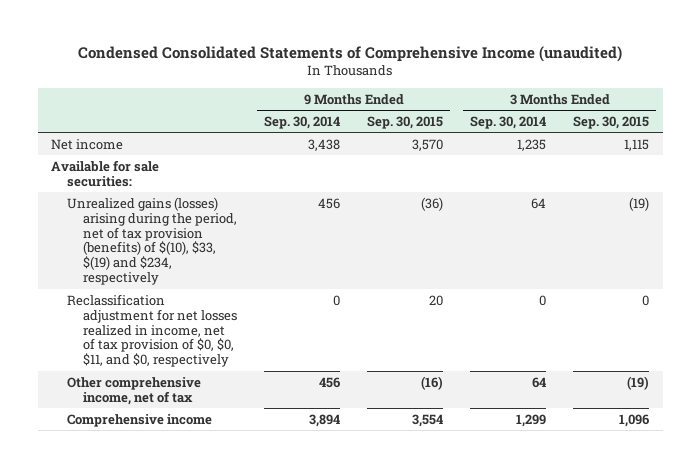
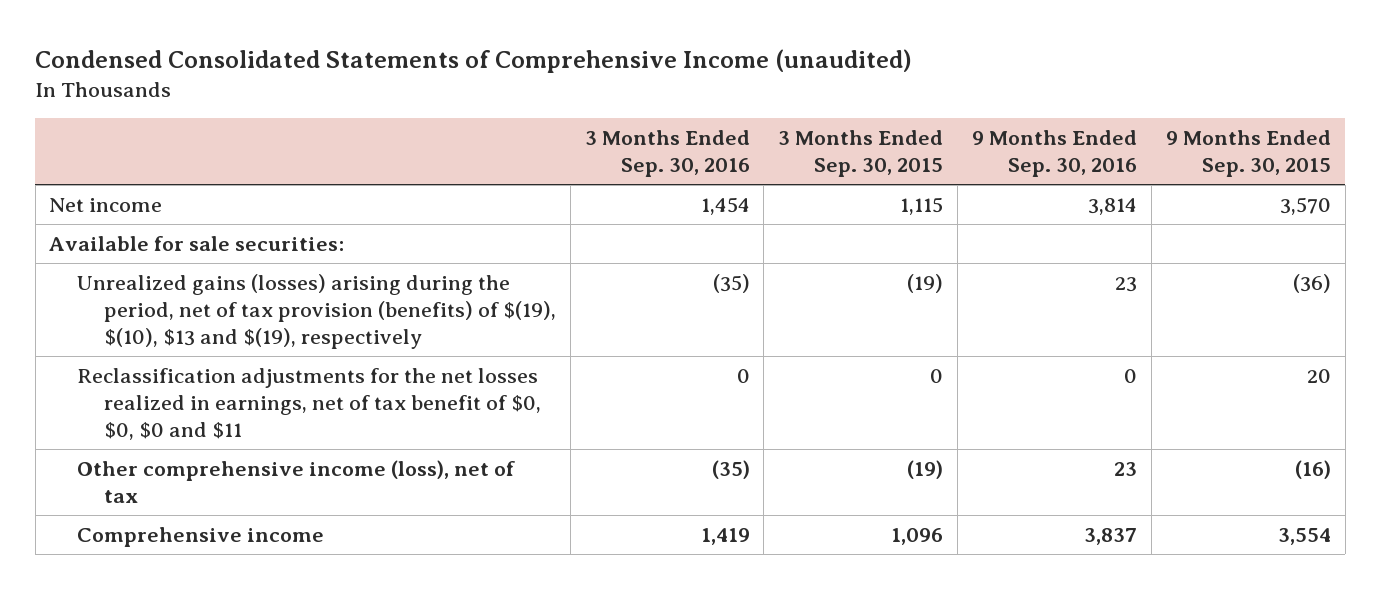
[264,115,341,129] Sep. 30, 2014 -> none
[470,115,547,129] Sep. 30, 2014 -> none
none -> [584,129,750,178] 3 Months Ended Sep. 30, 2016
none -> [972,129,1138,178] 9 Months Ended Sep. 30, 2016
[67,196,238,286] Unrealized gains (losses) arising during the period, net of tax provision (benefits) of $(10), $33, $(19) and $234, respectively -> [76,273,556,349] Unrealized gains (losses) arising during the period, net of tax provision (benefits) of $(19), $(10), $13 and $(19), respectively
[67,293,238,368] Reclassification adjustment for net losses realized in income, net of tax provision of $0, $0, $11, and $0, respectively -> [76,367,541,440] Reclassification adjustments for the net losses realized in earnings, net of tax benefit of $0, $0, $0 and $11
[67,376,202,405] Other comprehensive income, net of tax -> [76,459,515,503] Other comprehensive income (loss), net of tax

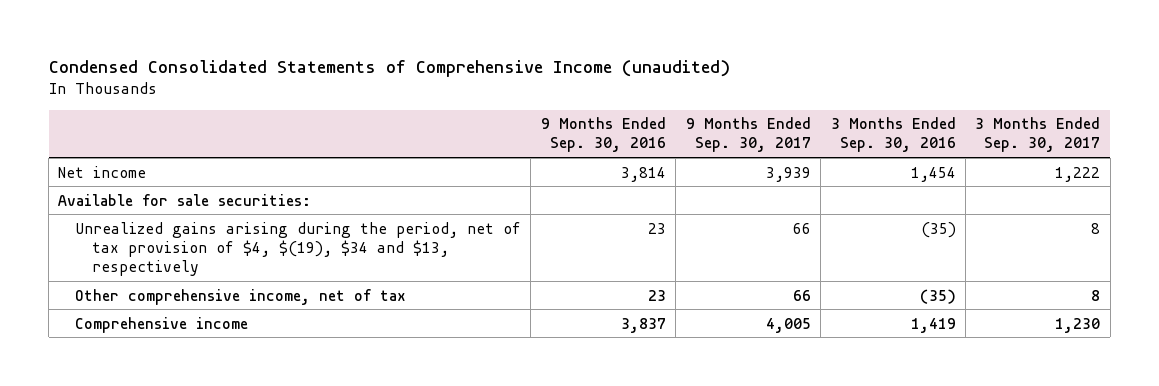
[778,129,944,178] 3 Months Ended Sep. 30, 2015 -> none
[1165,129,1331,178] 9 Months Ended Sep. 30, 2015 -> none
none -> [685,117,811,153] 9 Months Ended Sep. 30, 2017
none -> [975,117,1101,153] 3 Months Ended Sep. 30, 2017
[76,367,541,440] Reclassification adjustments for the net losses realized in earnings, net of tax benefit of $0, $0, $0 and $11 -> none
[76,273,556,349] Unrealized gains (losses) arising during the period, net of tax provision (benefits) of $(19), $(10), $13 and $(19), respectively -> [75,221,522,276] Unrealized gains arising during the period, net of tax provision of $4, $(19), $34 and $13, respectively
[76,459,515,503] Other comprehensive income (loss), net of tax -> [75,288,407,305] Other comprehensive income, net of tax

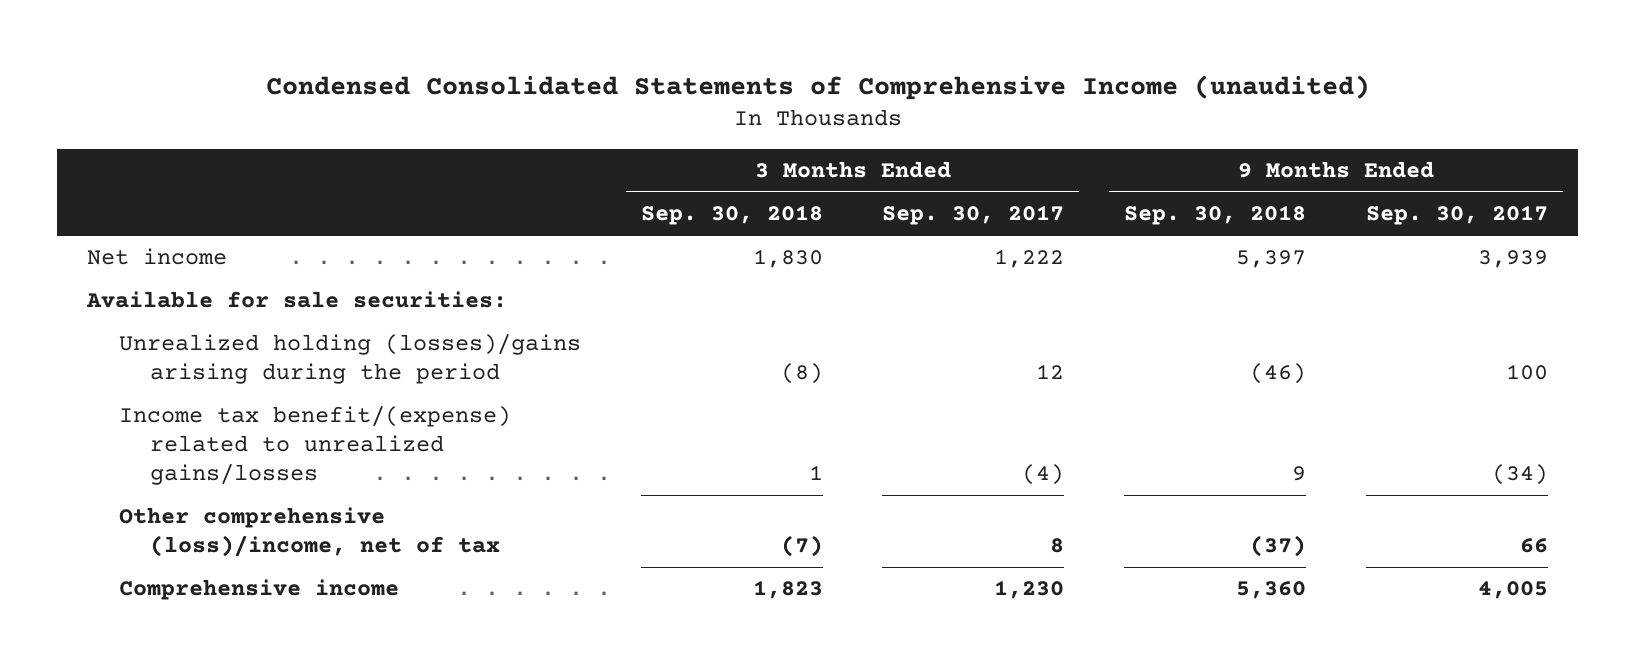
[540,117,666,153] 9 Months Ended Sep. 30, 2016 -> none
[830,117,956,153] 3 Months Ended Sep. 30, 2016 -> none
none -> [640,205,823,226] Sep. 30, 2018
none -> [1124,205,1307,226] Sep. 30, 2018
[75,221,522,276] Unrealized gains arising during the period, net of tax provision of $4, $(19), $34 and $13, respectively -> none
none -> [118,334,581,385] Unrealized holding (losses)/gains arising during the period
none -> [118,406,511,486] Income tax benefit/(expense) related to unrealized gains/losses
[75,288,407,305] Other comprehensive income, net of tax -> [118,507,501,558] Other comprehensive (loss)/income, net of tax

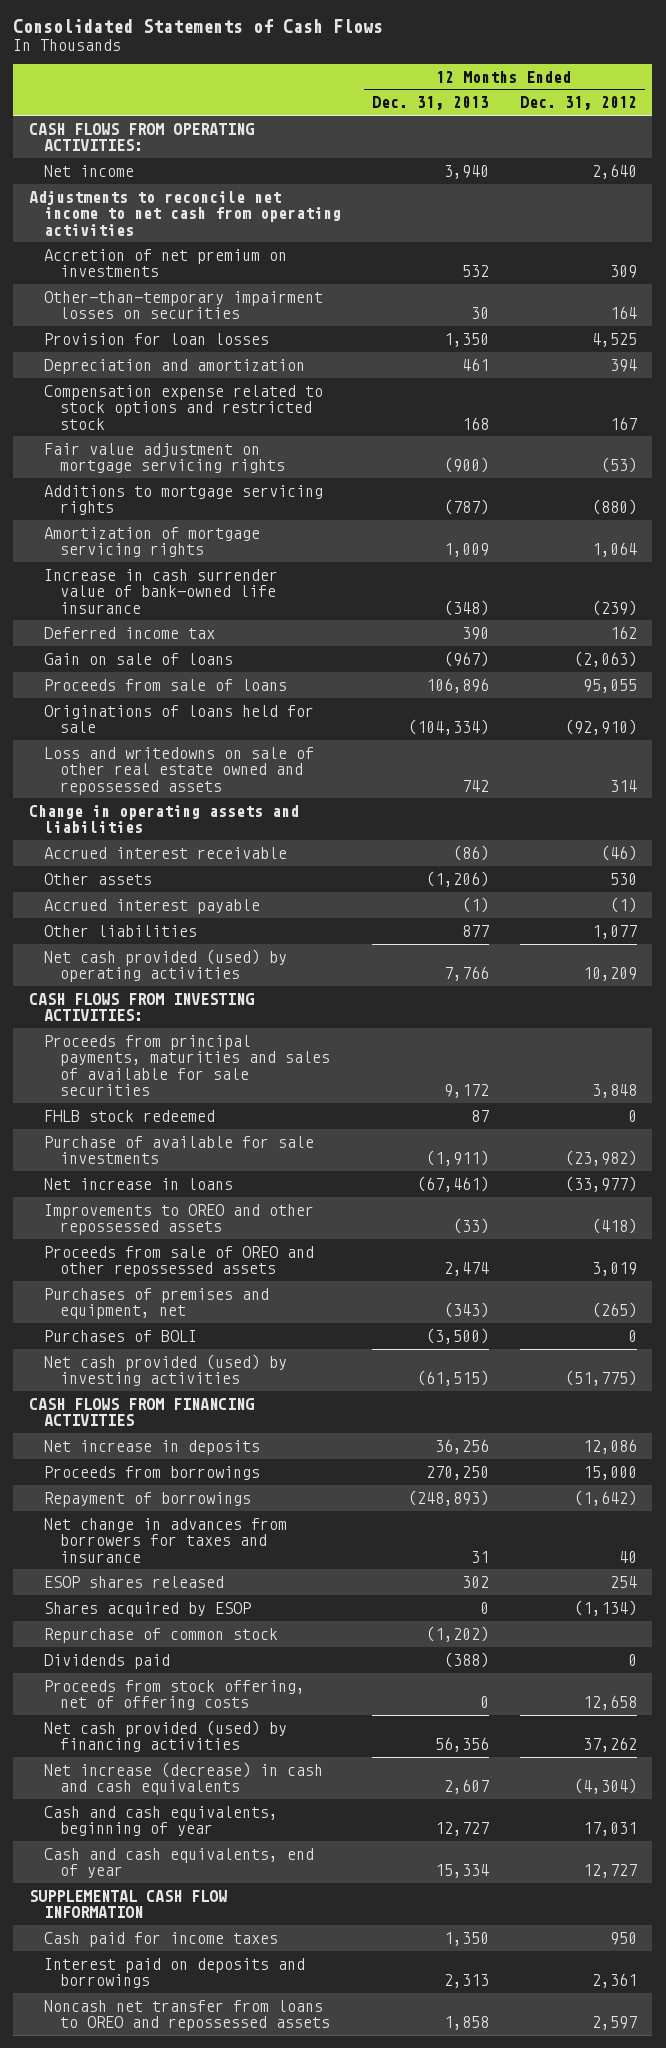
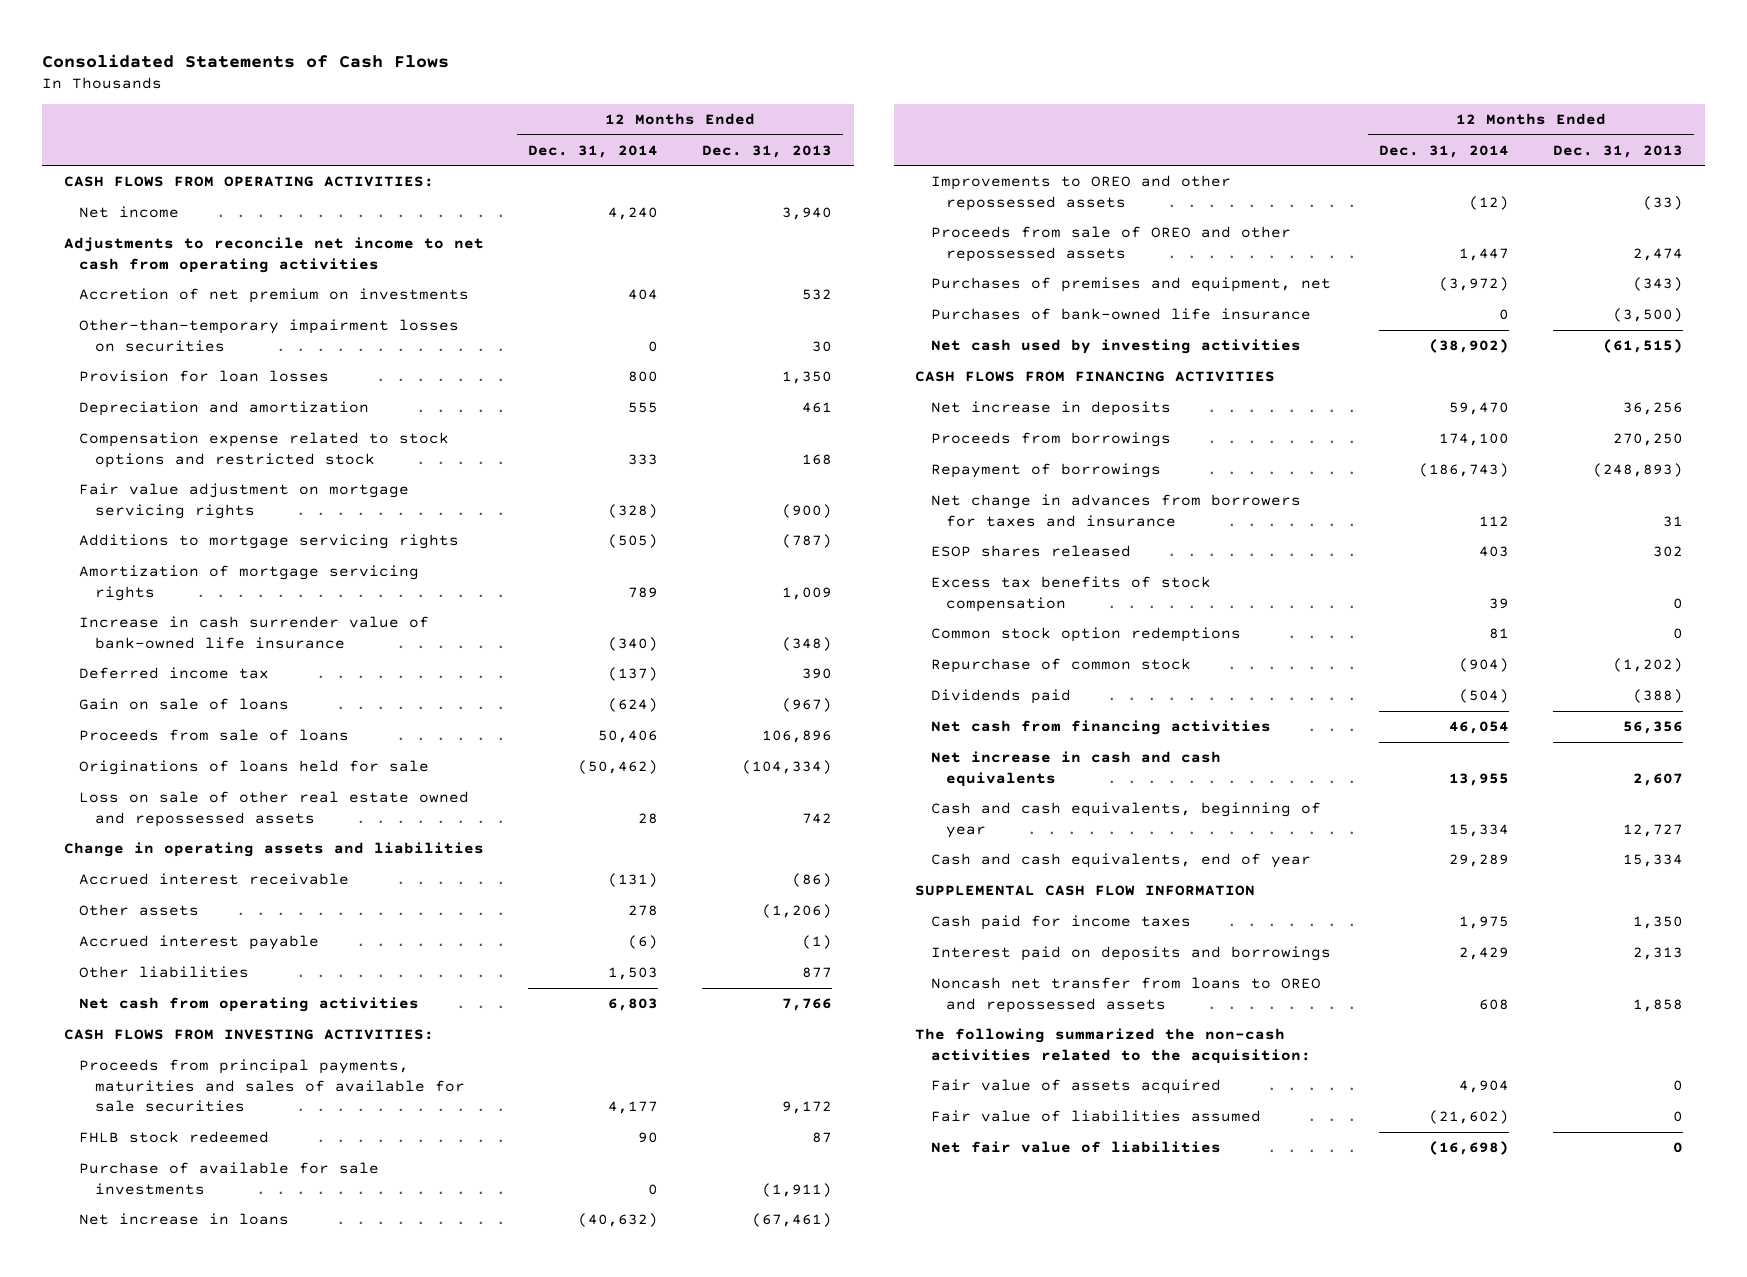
[519,96,637,111] Dec. 31, 2012 -> none
none -> [527,144,658,158] Dec. 31, 2014
[44,746,315,795] Loss and writedowns on sale of other real estate owned and repossessed assets -> [79,791,470,827] Loss on sale of other real estate owned and repossessed assets
[44,948,288,983] Net cash provided (used) by operating activities -> [79,997,420,1013] Net cash from operating activities
[44,1329,198,1342] Purchases of BOLI -> [930,308,1311,321] Purchases of bank-owned life insurance
[44,1353,288,1387] Net cash provided (used) by investing activities -> [930,339,1301,355] Net cash used by investing activities
[44,1601,252,1617] Shares acquired by ESOP -> none
none -> [930,576,1211,612] Excess tax benefits of stock compensation
none -> [930,627,1241,643] Common stock option redemptions
[44,1679,306,1711] Proceeds from stock offering, net of offering costs -> none
[44,1719,288,1753] Net cash provided (used) by financing activities -> [930,720,1271,736] Net cash from financing activities
[44,1761,324,1796] Net increase (decrease) in cash and cash equivalents -> [930,751,1221,787] Net increase in cash and cash equivalents
none -> [915,1028,1311,1064] The following summarized the non-cash activities related to the acquisition:
none -> [930,1079,1221,1095] Fair value of assets acquired
none -> [930,1110,1261,1123] Fair value of liabilities assumed
none -> [930,1141,1221,1154] Net fair value of liabilities

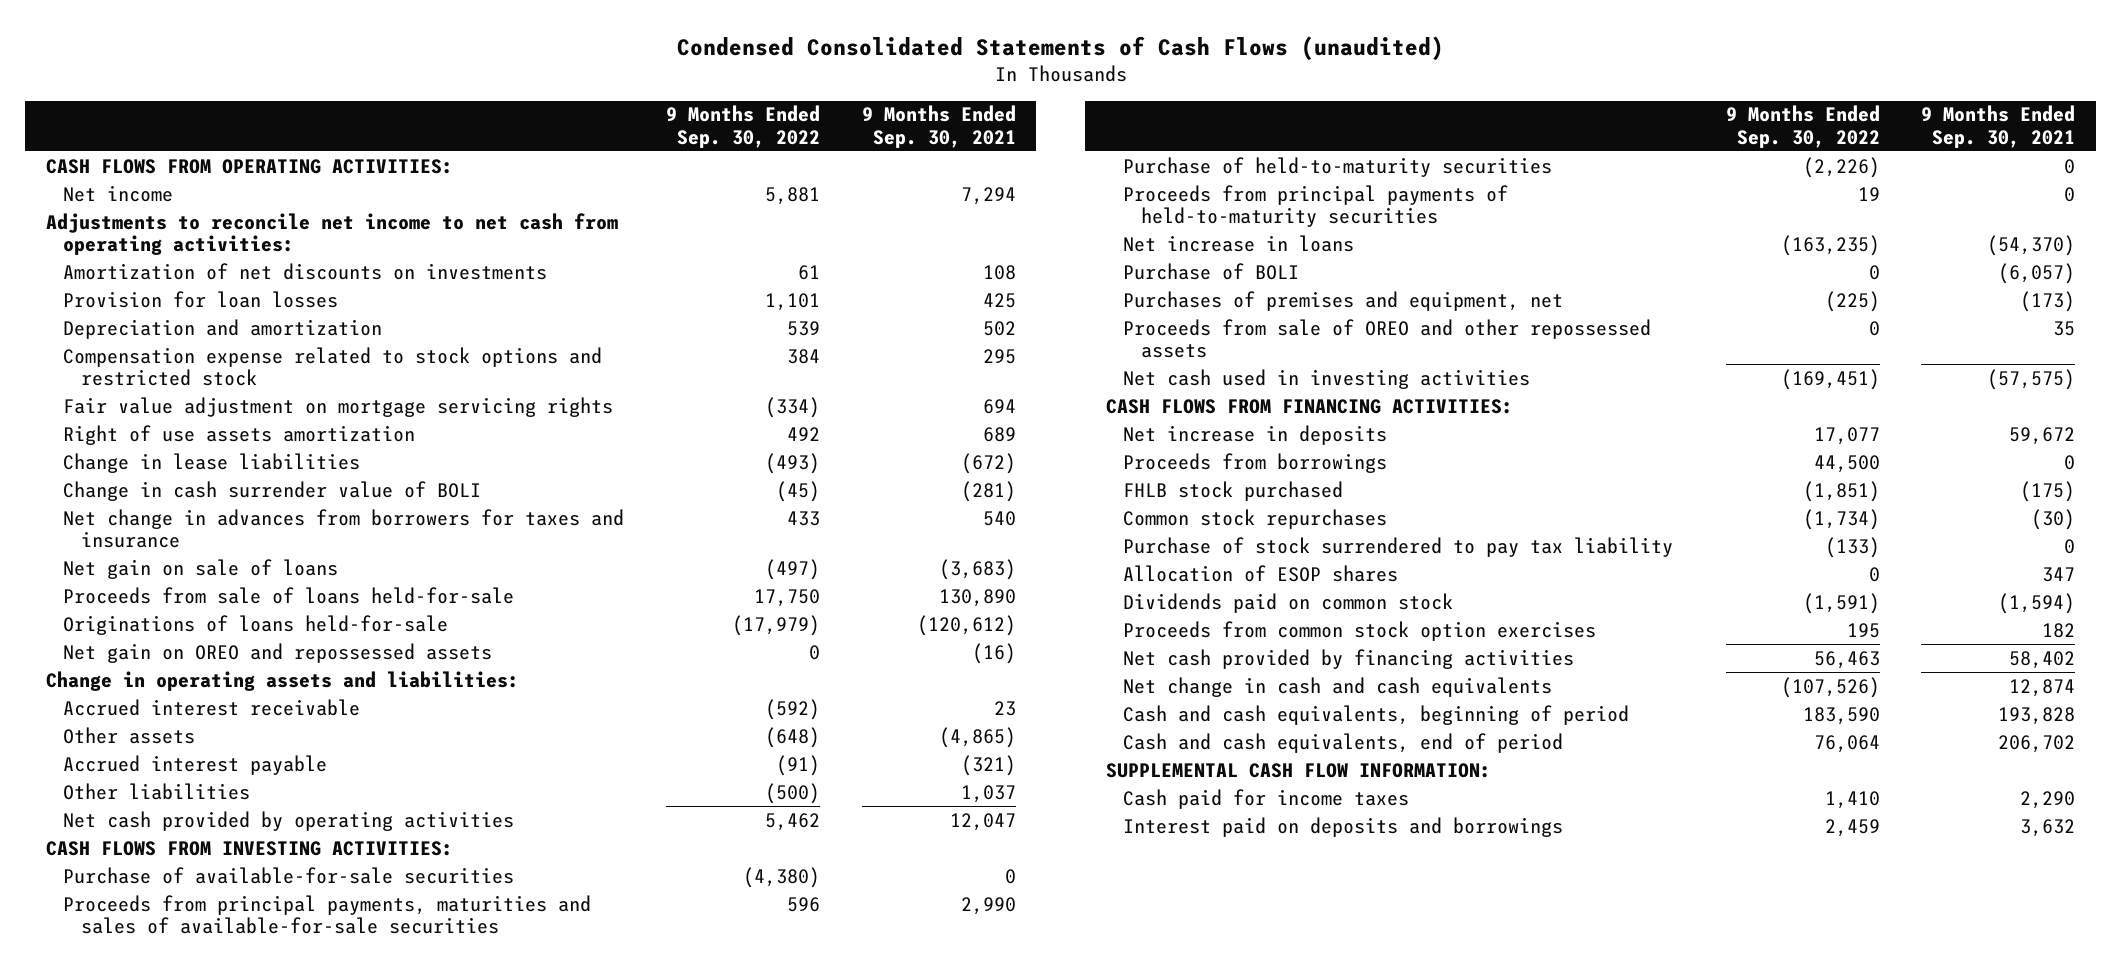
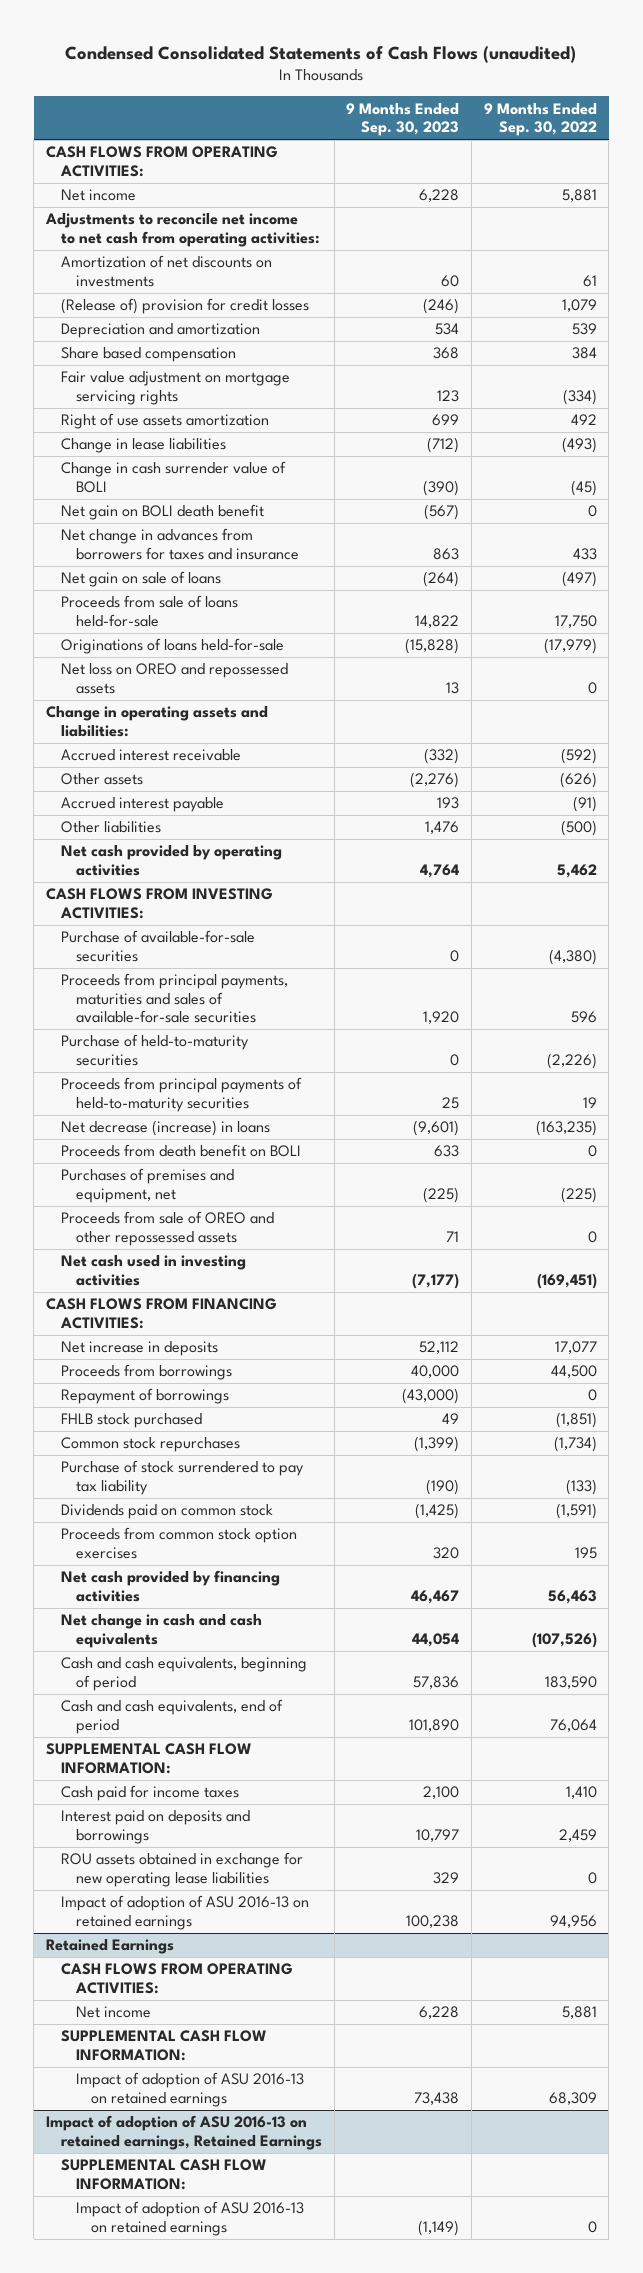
[861,105,1016,148] 9 Months Ended Sep. 30, 2021 -> none
none -> [346,102,460,137] 9 Months Ended Sep. 30, 2023
[63,290,339,308] Provision for loan losses -> [61,298,310,315] (Release of) provision for credit losses
[765,292,821,311] 1,101 -> [561,299,597,313] 1,079
[63,346,603,387] Compensation expense related to stock options and restricted stock -> [61,347,237,363] Share based compensation
none -> [61,504,265,521] Net gain on BOLI death benefit
[63,642,493,663] Net gain on OREO and repossessed assets -> [61,663,289,694] Net loss on OREO and repossessed assets
[765,726,821,748] (648) -> [559,772,597,789] (626)
[1123,234,1355,252] Net increase in loans -> [61,1120,271,1137] Net decrease (increase) in loans
[1123,262,1300,280] Purchase of BOLI -> [61,1144,302,1158] Proceeds from death benefit on BOLI
none -> [61,1388,230,1405] Repayment of borrowings
[1123,564,1399,582] Allocation of ESOP shares -> none
none -> [61,1852,304,1887] ROU assets obtained in exchange for new operating lease liabilities
none -> [61,1895,310,1930] Impact of adoption of ASU 2016-13 on retained earnings
none -> [46,1939,175,1955] Retained Earnings
none -> [61,1963,294,1994] CASH FLOWS FROM OPERATING ACTIVITIES:
none -> [76,2006,152,2019] Net income
none -> [61,2030,268,2061] SUPPLEMENTAL CASH FLOW INFORMATION:
none -> [76,2072,305,2107] Impact of adoption of ASU 2016-13 on retained earnings
none -> [46,2115,323,2150] Impact of adoption of ASU 2016-13 on retained earnings, Retained Earnings
none -> [61,2159,268,2190] SUPPLEMENTAL CASH FLOW INFORMATION:
none -> [76,2201,305,2236] Impact of adoption of ASU 2016-13 on retained earnings

